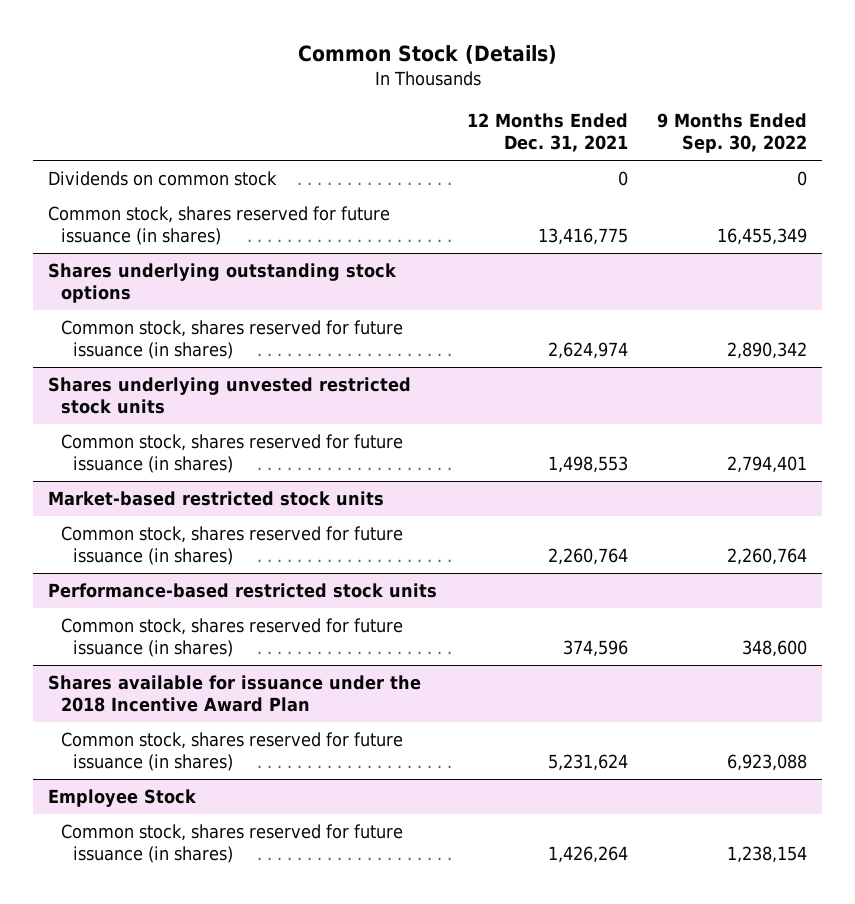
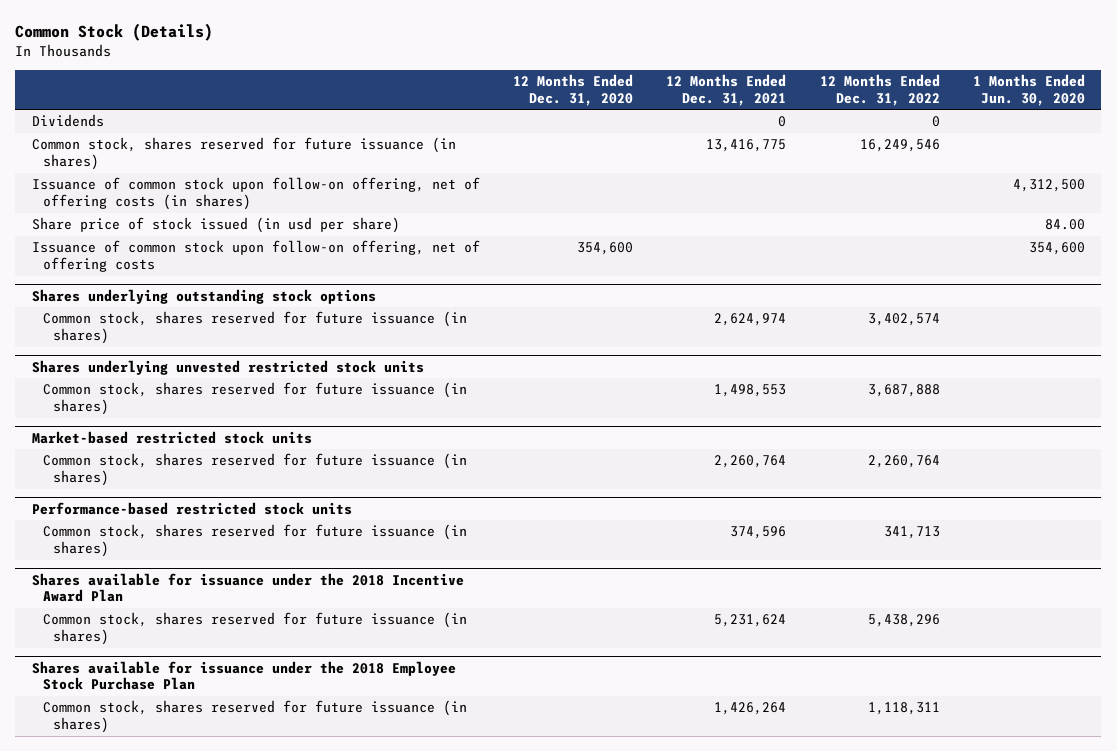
[657,113,808,154] 9 Months Ended Sep. 30, 2022 -> none
none -> [513,73,634,106] 12 Months Ended Dec. 31, 2020
none -> [819,73,940,106] 12 Months Ended Dec. 31, 2022
none -> [972,73,1085,106] 1 Months Ended Jun. 30, 2020
[47,171,277,187] Dividends on common stock -> [31,114,104,128] Dividends
none -> [31,177,480,210] Issuance of common stock upon follow-on offering, net of offering costs (in shares)
none -> [31,217,400,234] Share price of stock issued (in usd per share)
none -> [31,240,480,272] Issuance of common stock upon follow-on offering, net of offering costs
[47,789,197,808] Employee Stock -> [31,660,456,691] Shares available for issuance under the 2018 Employee Stock Purchase Plan

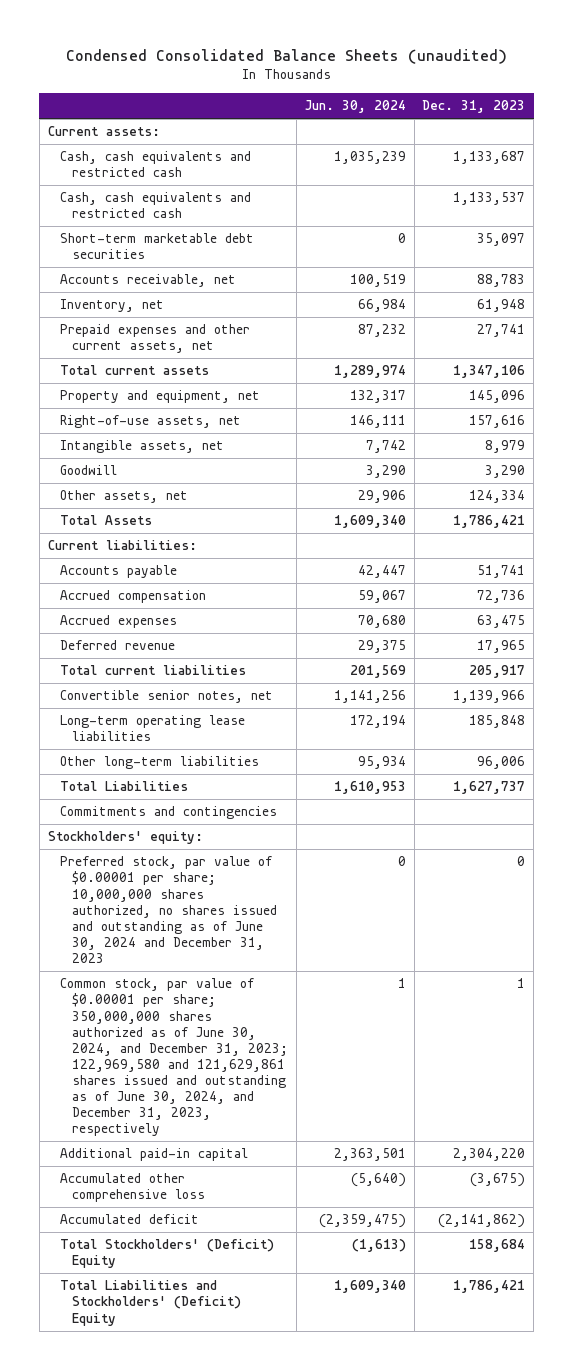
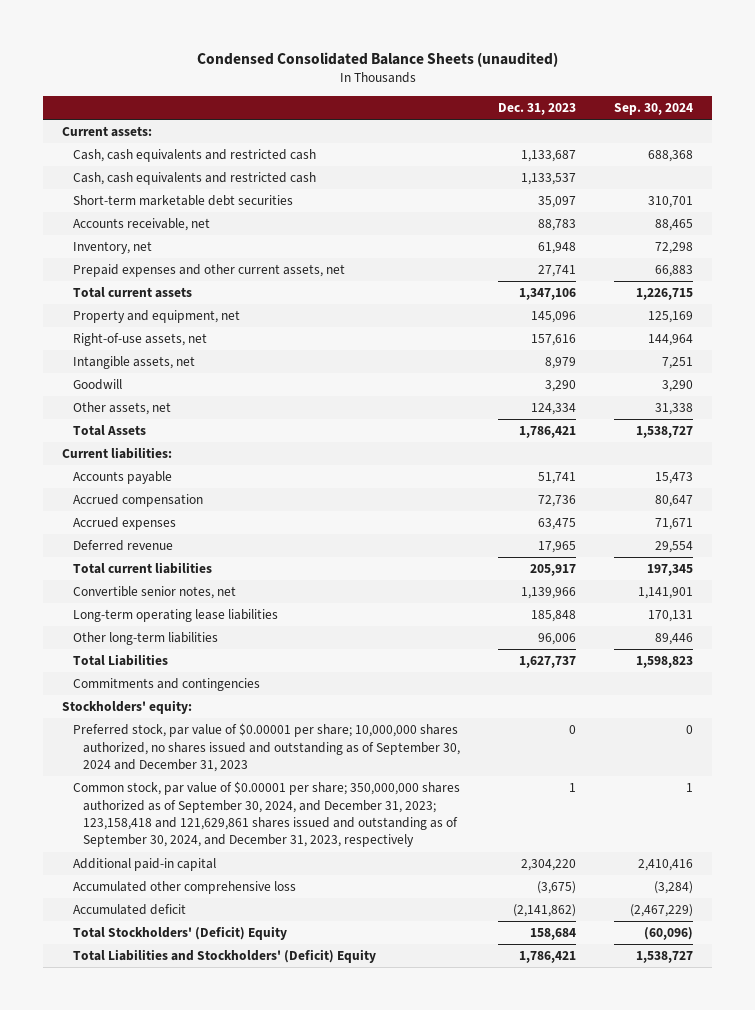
[304,100,406,114] Jun. 30, 2024 -> none
none -> [613,102,693,115] Sep. 30, 2024
[59,856,278,963] Preferred stock, par value of $0.00001 per share; 10,000,000 shares authorized, no shares issued and outstanding as of June 30, 2024 and December 31, 2023 -> [72,723,461,772] Preferred stock, par value of $0.00001 per share; 10,000,000 shares authorized, no shares issued and outstanding as of September 30, 2024 and December 31, 2023
[59,978,289,1136] Common stock, par value of $0.00001 per share; 350,000,000 shares authorized as of June 30, 2024, and December 31, 2023; 122,969,580 and 121,629,861 shares issued and outstanding as of June 30, 2024, and December 31, 2023, respectively -> [72,781,460,848] Common stock, par value of $0.00001 per share; 350,000,000 shares authorized as of September 30, 2024, and December 31, 2023; 123,158,418 and 121,629,861 shares issued and outstanding as of September 30, 2024, and December 31, 2023, respectively

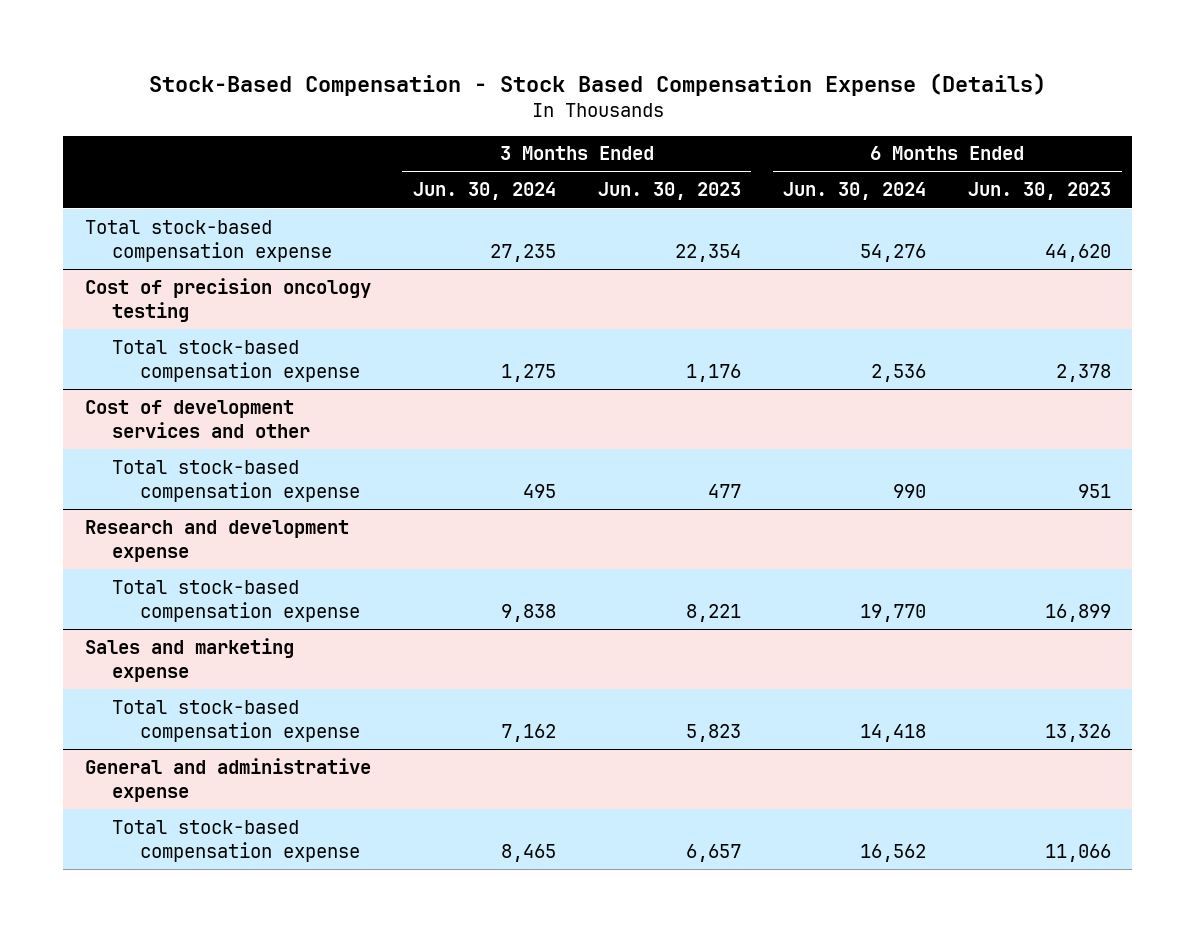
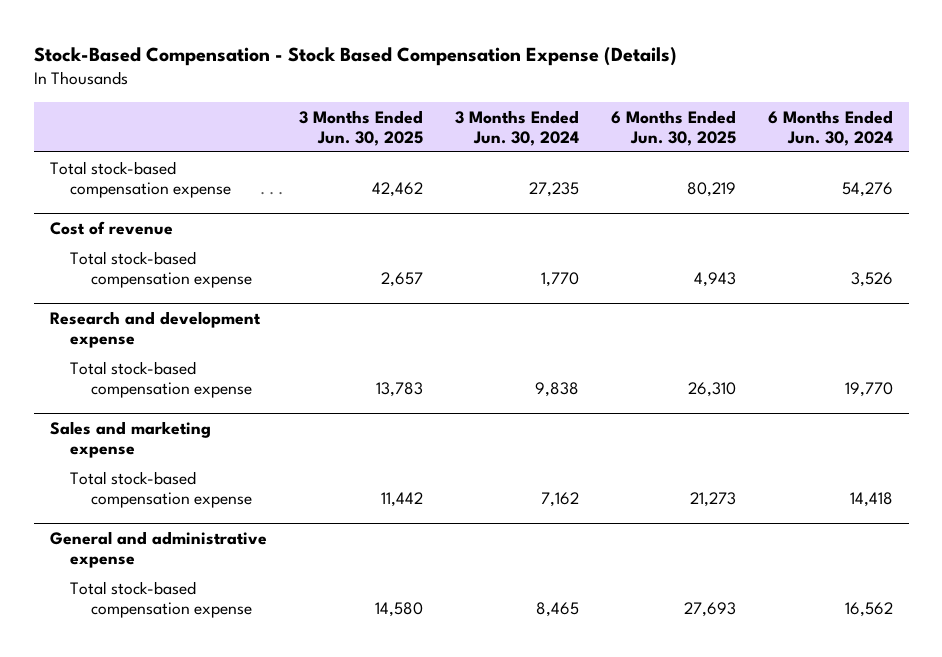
[597,182,741,201] Jun. 30, 2023 -> none
[968,182,1112,201] Jun. 30, 2023 -> none
none -> [298,109,423,146] 3 Months Ended Jun. 30, 2025
none -> [610,109,736,146] 6 Months Ended Jun. 30, 2025
[84,277,371,322] Cost of precision oncology testing -> none
[84,399,311,438] Cost of development services and other -> none
[112,459,360,502] Total stock-based compensation expense -> none
none -> [49,220,173,235] Cost of revenue
[500,363,556,382] 1,275 -> [540,271,579,287] 1,770
[871,363,927,382] 2,536 -> [850,271,893,287] 3,526

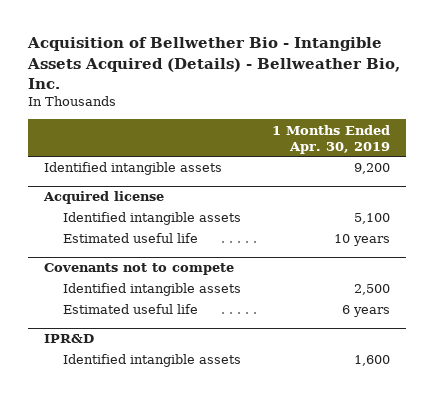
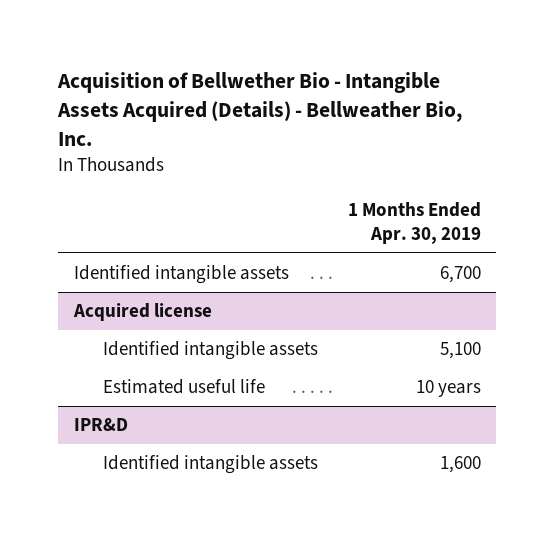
[354,163,391,175] 9,200 -> [440,266,482,284] 6,700
[43,263,234,276] Covenants not to compete -> none
[63,283,242,297] Identified intangible assets -> none
[63,304,199,315] Estimated useful life -> none

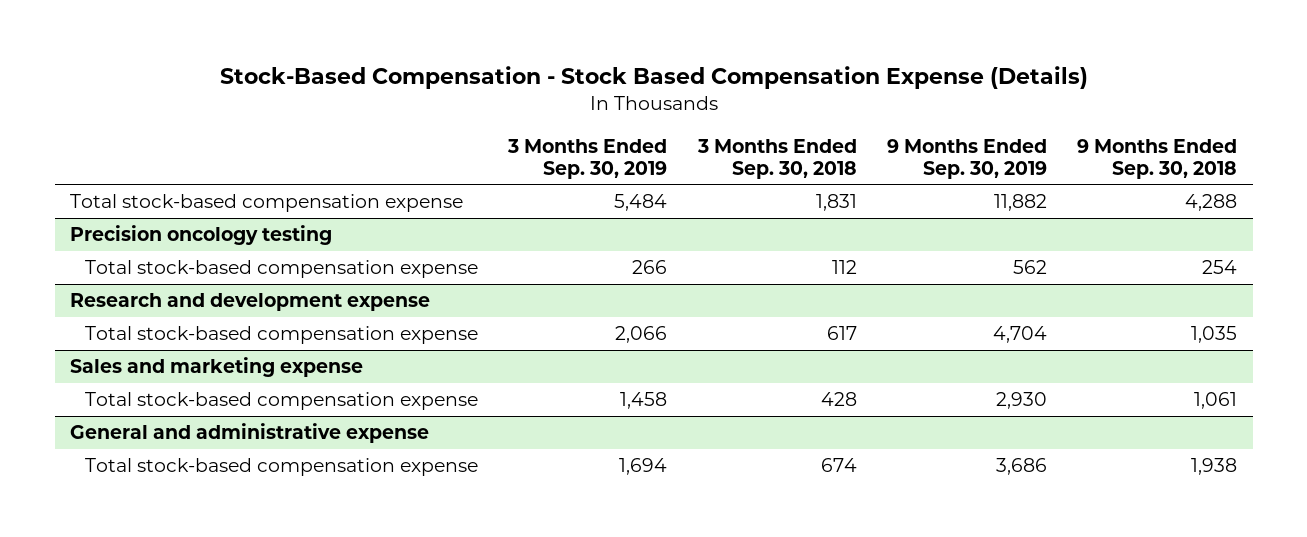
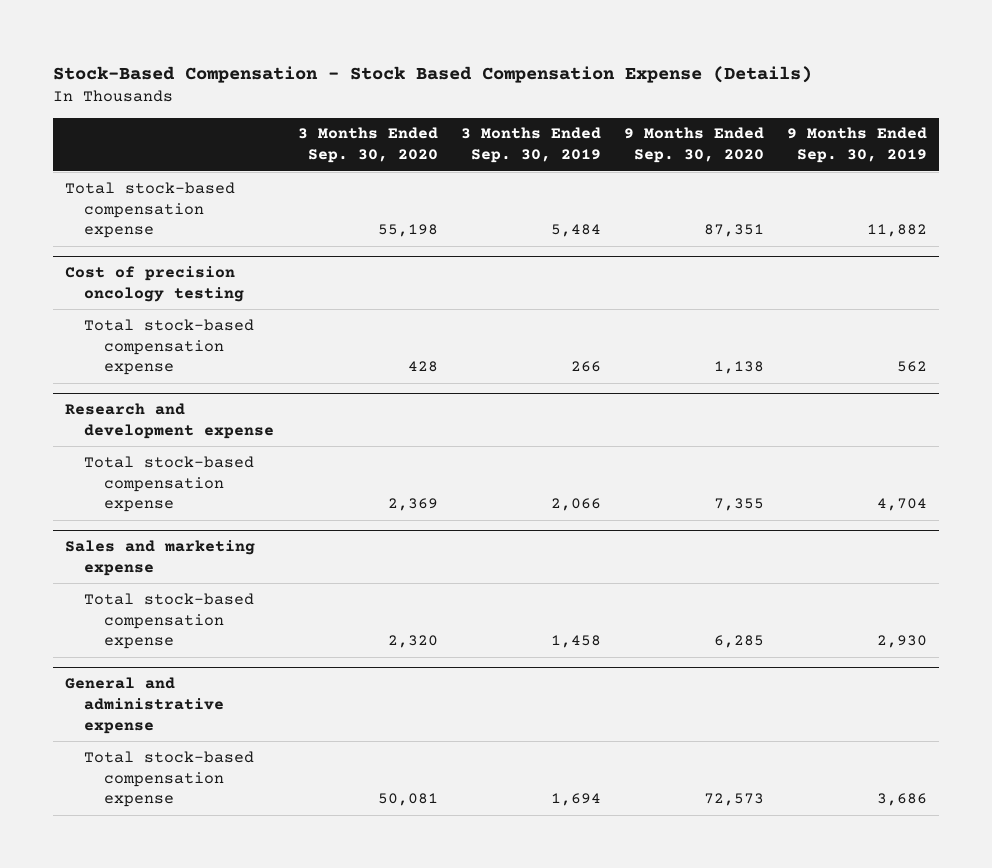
[696,138,857,179] 3 Months Ended Sep. 30, 2018 -> none
[1077,138,1238,179] 9 Months Ended Sep. 30, 2018 -> none
none -> [297,127,438,164] 3 Months Ended Sep. 30, 2020
none -> [624,127,765,164] 9 Months Ended Sep. 30, 2020
[69,225,332,246] Precision oncology testing -> [64,266,245,302] Cost of precision oncology testing

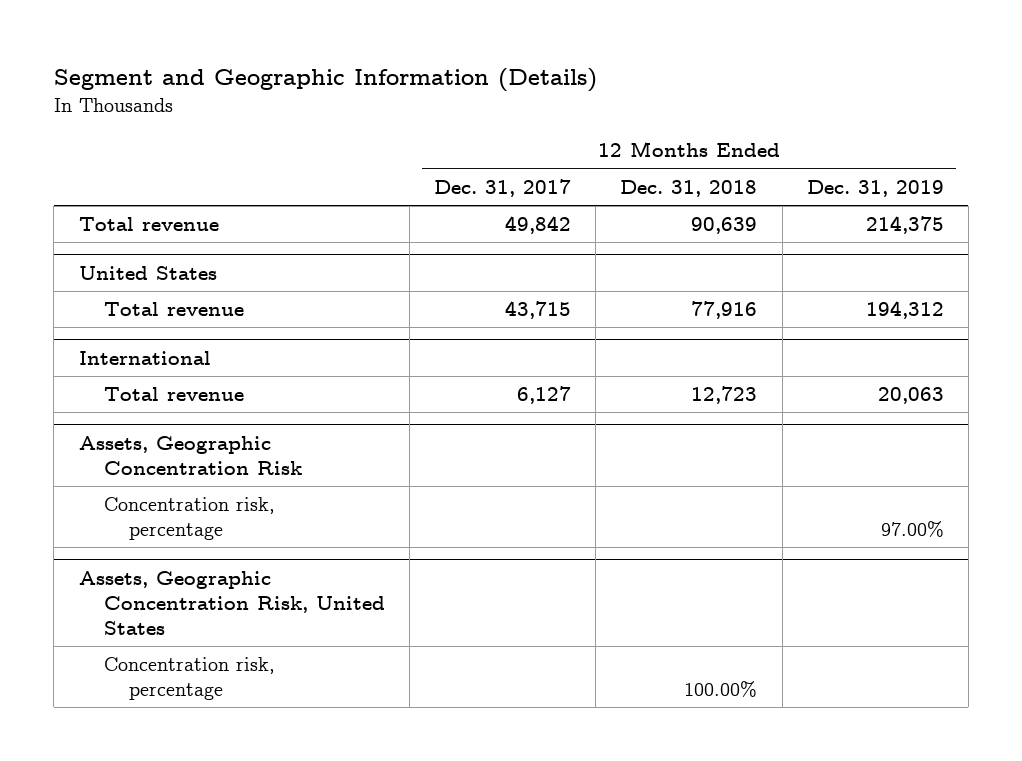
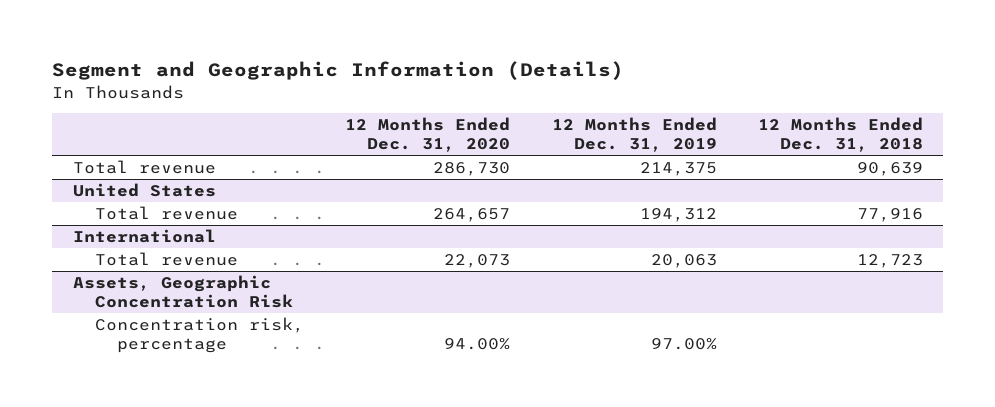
[433,178,571,197] Dec. 31, 2017 -> none
none -> [345,117,511,152] 12 Months Ended Dec. 31, 2020
[78,570,385,635] Assets, Geographic Concentration Risk, United States -> none
[103,657,275,701] Concentration risk, percentage -> none

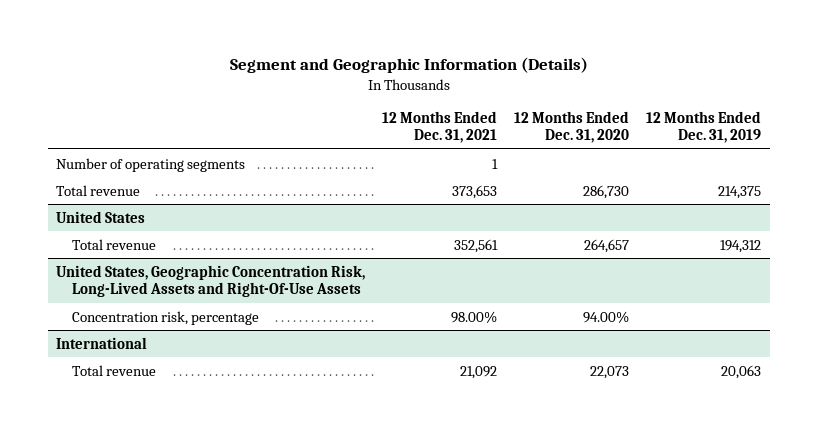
[757,117,923,152] 12 Months Ended Dec. 31, 2018 -> none
none -> [382,110,498,143] 12 Months Ended Dec. 31, 2021
none -> [56,157,246,172] Number of operating segments
none -> [56,264,366,297] United States, Geographic Concentration Risk, Long-Lived Assets and Right-Of-Use Assets
none -> [71,310,259,325] Concentration risk, percentage
[72,275,294,308] Assets, Geographic Concentration Risk -> none
[95,317,305,353] Concentration risk, percentage -> none

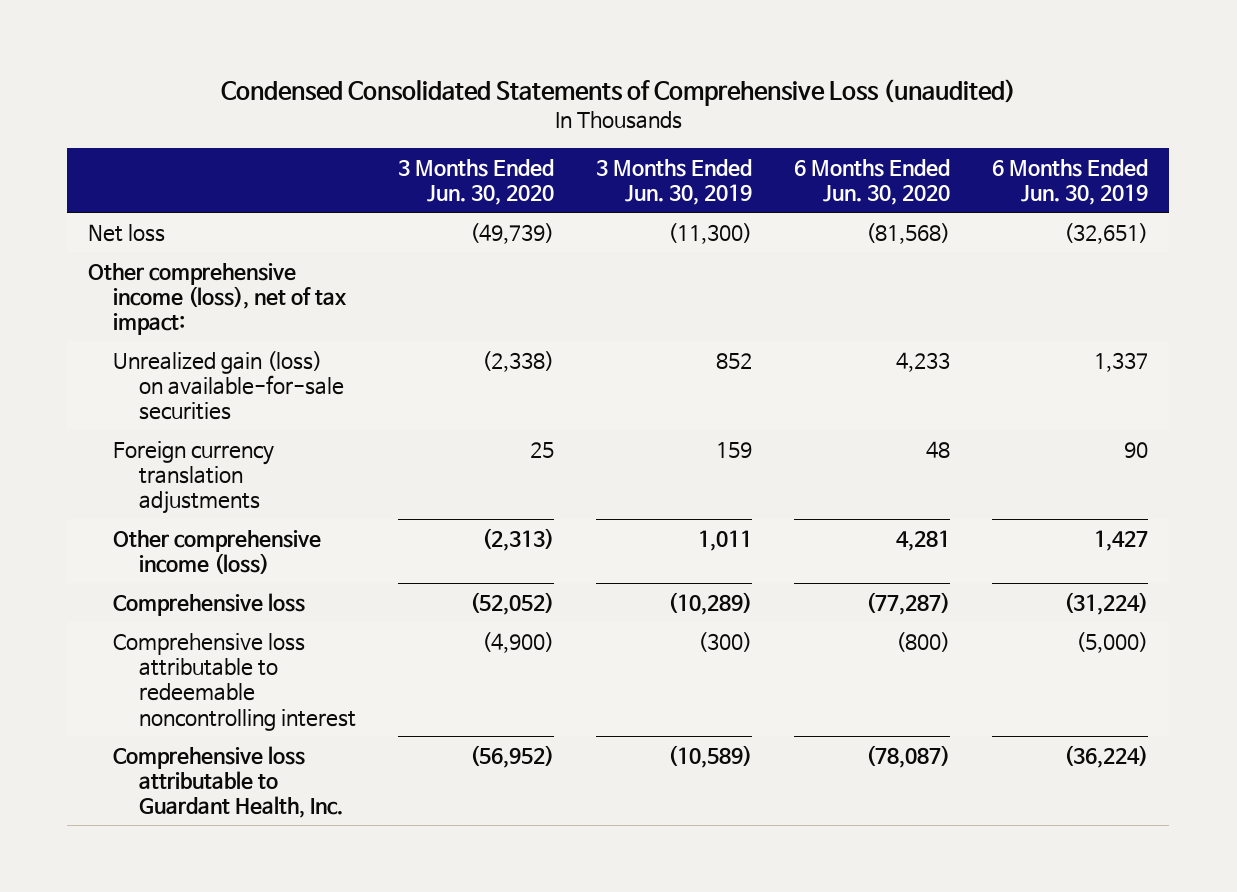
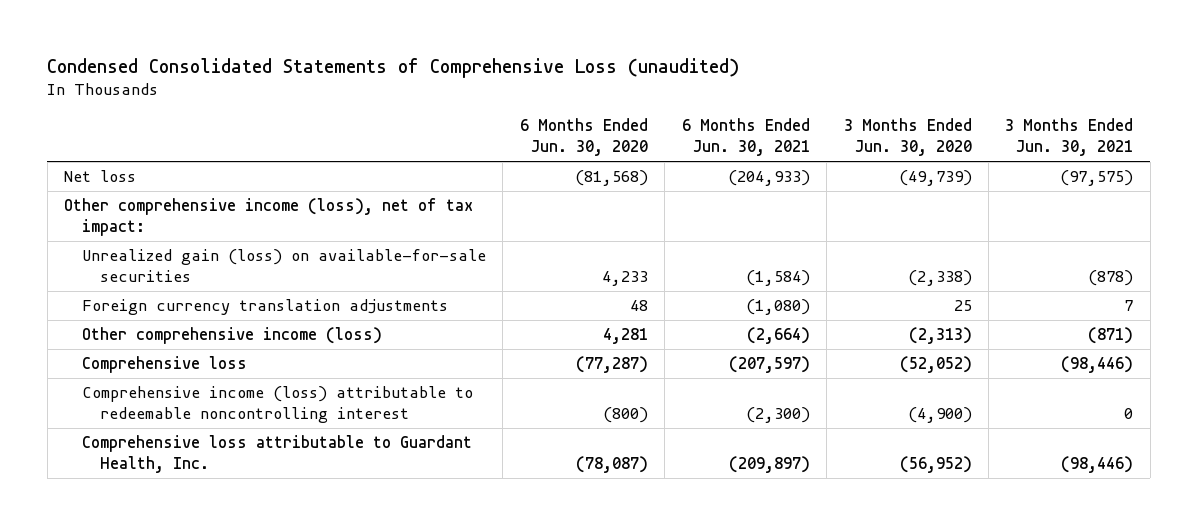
[595,158,752,206] 3 Months Ended Jun. 30, 2019 -> none
[992,158,1149,206] 6 Months Ended Jun. 30, 2019 -> none
none -> [681,118,810,157] 6 Months Ended Jun. 30, 2021
none -> [1005,118,1134,157] 3 Months Ended Jun. 30, 2021
[113,632,356,731] Comprehensive loss attributable to redeemable noncontrolling interest -> [82,386,474,423] Comprehensive income (loss) attributable to redeemable noncontrolling interest

